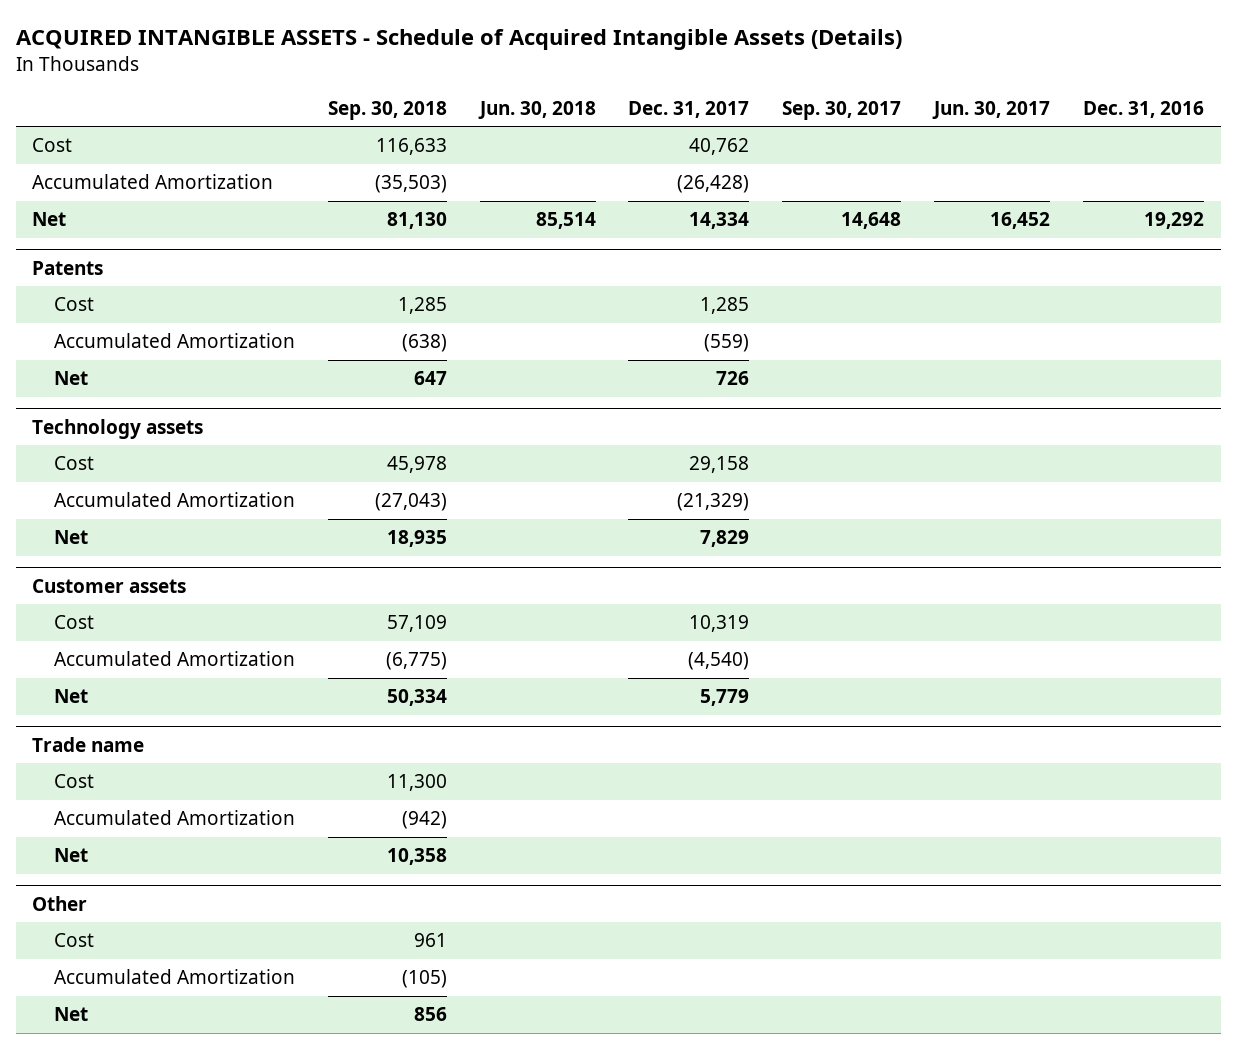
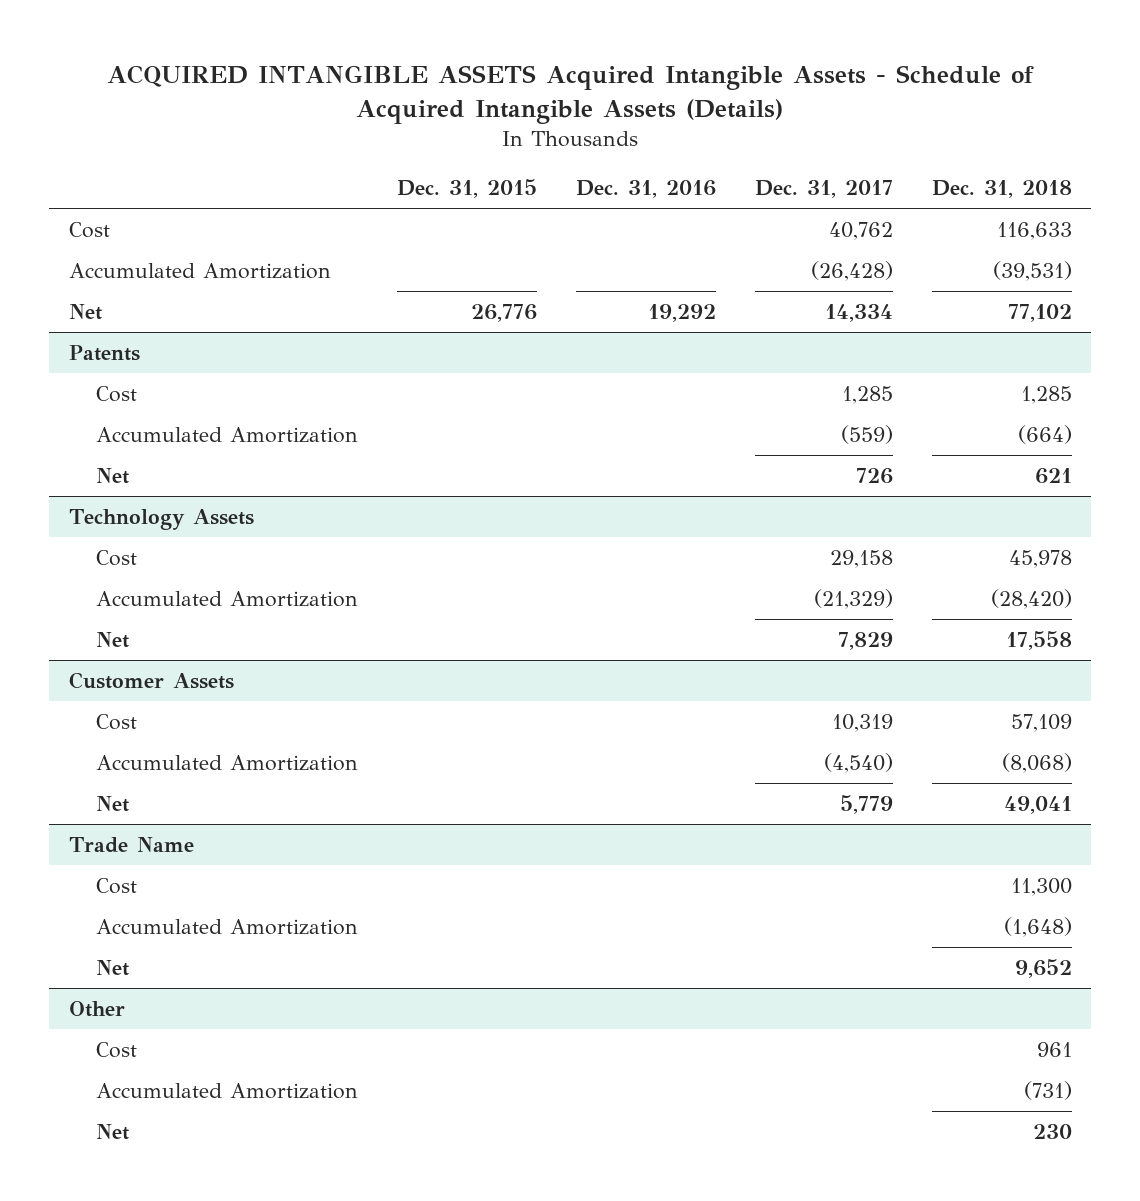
[15,29,902,51] ACQUIRED INTANGIBLE ASSETS - Schedule of Acquired Intangible Assets (Details) -> [107,64,1035,124] ACQUIRED INTANGIBLE ASSETS Acquired Intangible Assets - Schedule of Acquired Intangible Assets (Details)
[327,100,447,120] Sep. 30, 2018 -> none
[477,100,596,119] Jun. 30, 2018 -> none
[782,100,902,120] Sep. 30, 2017 -> none
[932,100,1051,119] Jun. 30, 2017 -> none
none -> [397,179,538,199] Dec. 31, 2015
none -> [931,180,1072,199] Dec. 31, 2018
[32,418,204,439] Technology assets -> [68,508,254,530] Technology Assets
[32,578,187,593] Customer assets -> [68,671,234,689] Customer Assets
[32,736,145,752] Trade name -> [68,836,194,853] Trade Name

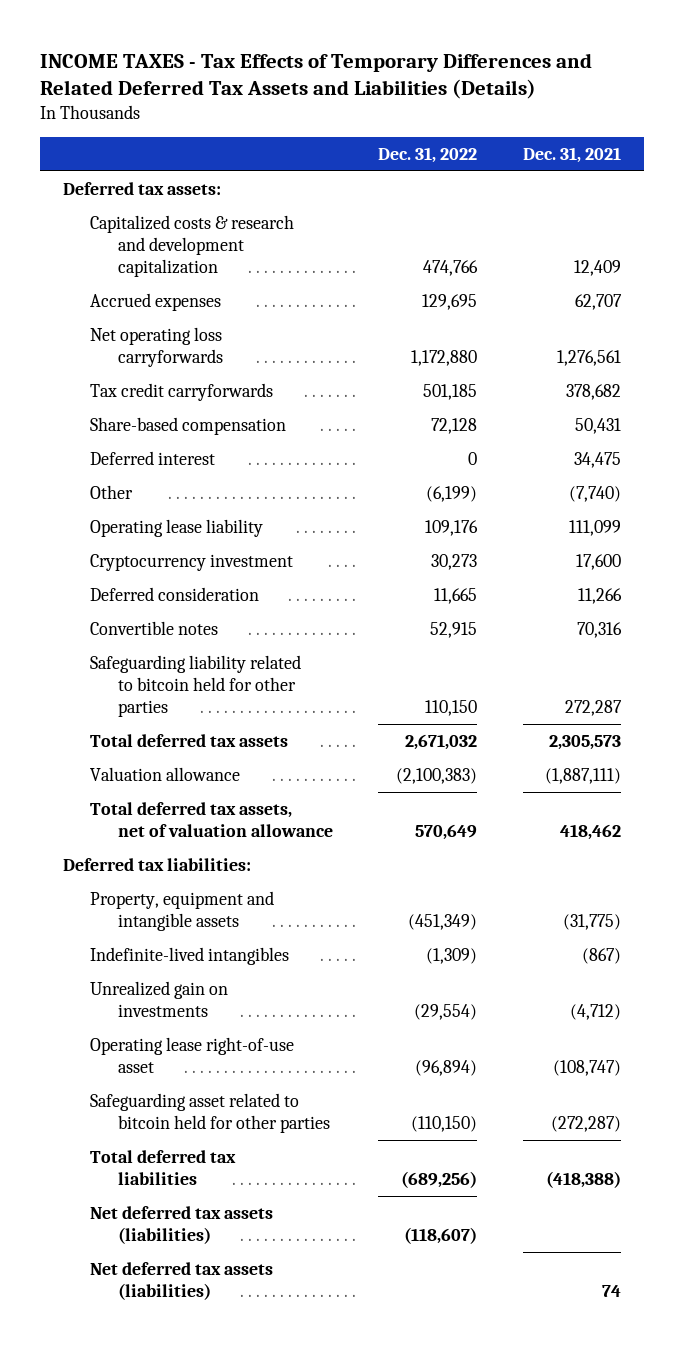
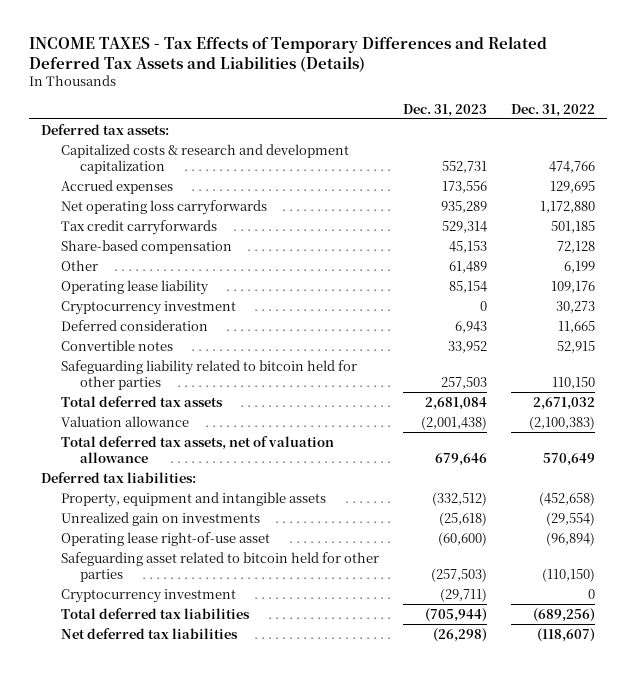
[522,146,621,163] Dec. 31, 2021 -> none
none -> [402,103,487,117] Dec. 31, 2023
[90,451,216,466] Deferred interest -> none
[426,486,478,503] (6,199) -> [563,260,595,273] 6,199
[90,947,290,966] Indefinite-lived intangibles -> none
[408,914,478,931] (451,349) -> [538,491,595,506] (452,658)
none -> [60,588,236,603] Cryptocurrency investment
[90,1262,274,1301] Net deferred tax assets (liabilities) -> none
[90,1206,274,1245] Net deferred tax assets (liabilities) -> [60,627,238,639] Net deferred tax liabilities

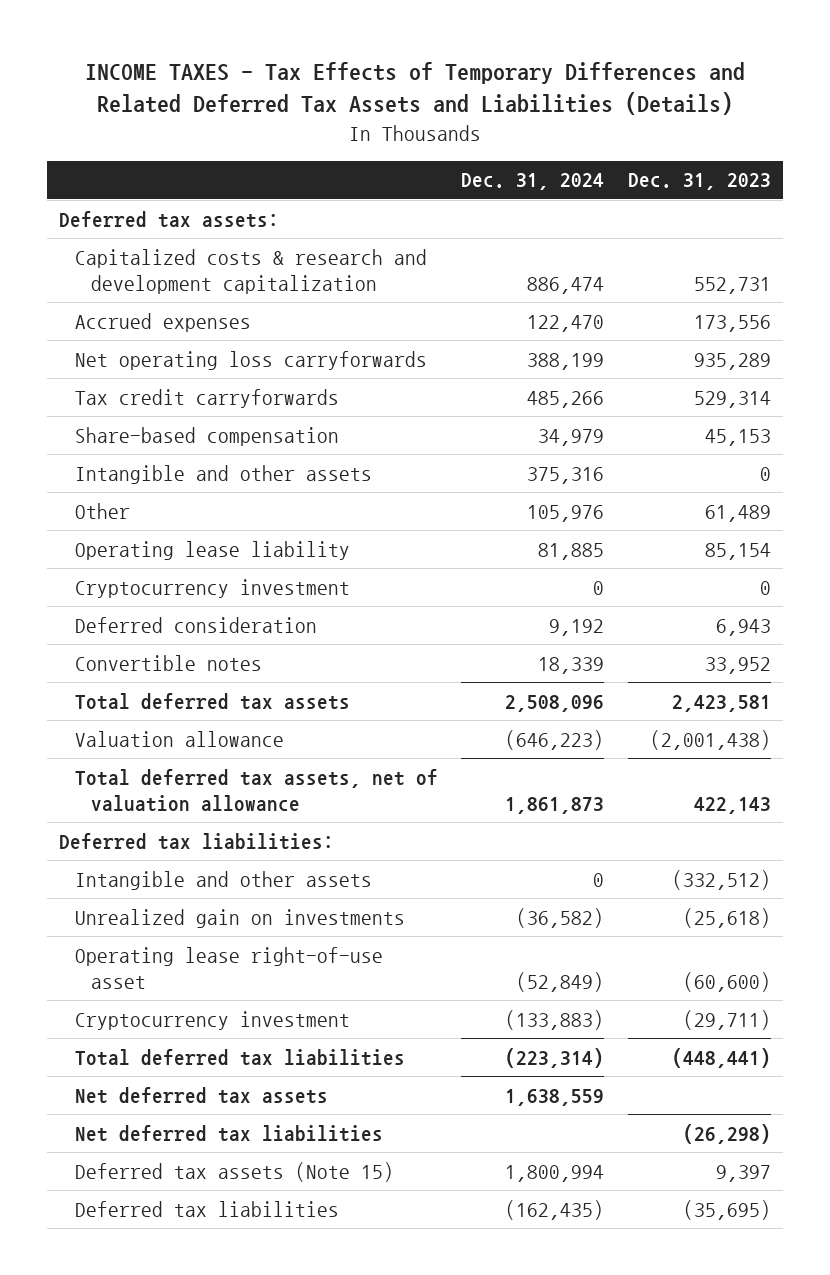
[510,103,595,117] Dec. 31, 2022 -> none
none -> [461,173,605,191] Dec. 31, 2024
none -> [74,464,372,484] Intangible and other assets
[60,359,357,390] Safeguarding liability related to bitcoin held for other parties -> none
[424,396,487,410] 2,681,084 -> [672,694,772,712] 2,423,581
[434,452,487,466] 679,646 -> [694,796,772,814] 422,143
[60,491,326,507] Property, equipment and intangible assets -> [74,870,372,890] Intangible and other assets
[60,551,379,582] Safeguarding asset related to bitcoin held for other parties -> none
[424,607,487,622] (705,944) -> [672,1047,772,1068] (448,441)
none -> [74,1086,328,1104] Net deferred tax assets
none -> [74,1161,394,1182] Deferred tax assets (Note 15)
none -> [74,1200,339,1217] Deferred tax liabilities

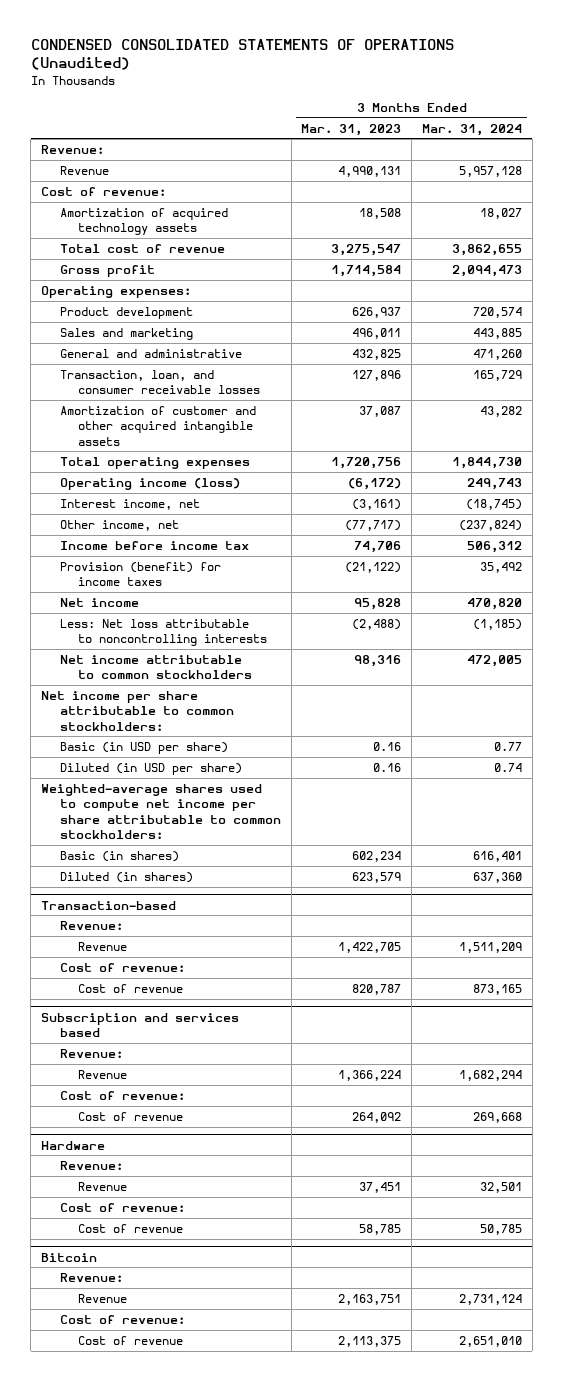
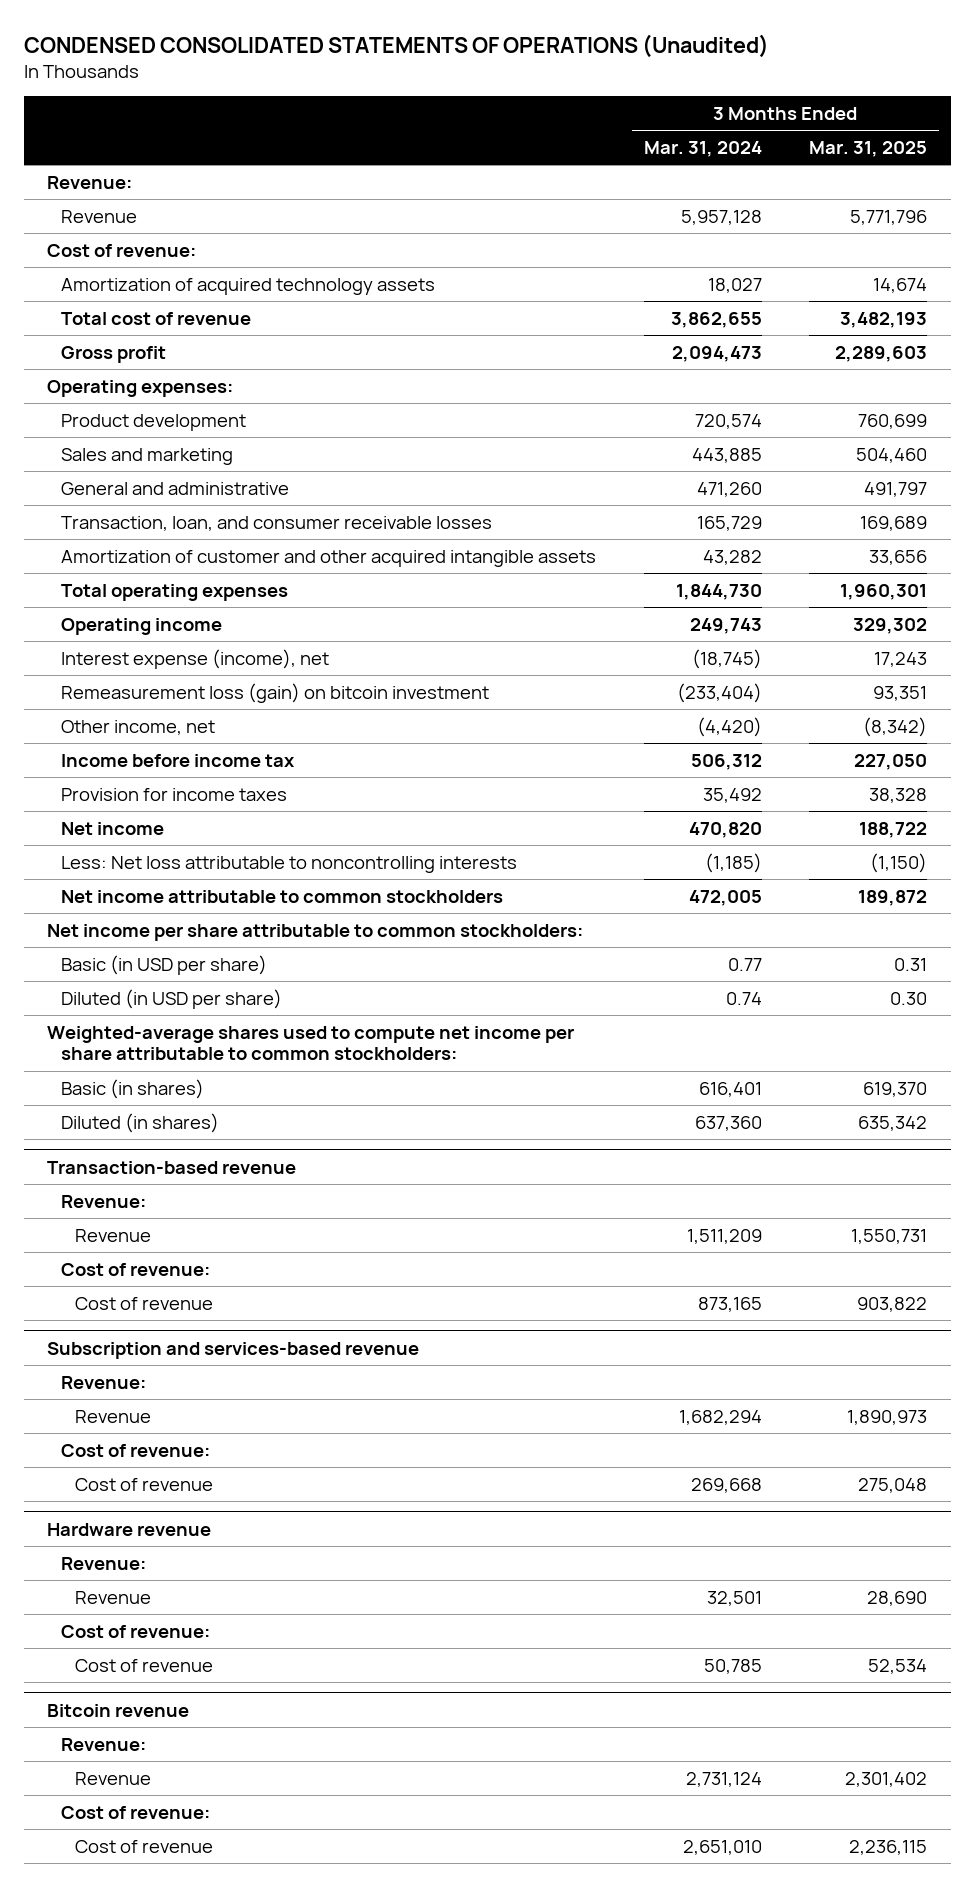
[301,123,402,136] Mar. 31, 2023 -> none
none -> [809,141,928,158] Mar. 31, 2025
[59,477,240,490] Operating income (loss) -> [61,617,223,635] Operating income
[59,498,200,510] Interest income, net -> [61,648,330,669] Interest expense (income), net
none -> [61,682,490,703] Remeasurement loss (gain) on bitcoin investment
[458,519,522,531] (237,824) -> [696,716,762,737] (4,420)
[59,561,221,587] Provision (benefit) for income taxes -> [61,787,288,801] Provision for income taxes
[41,900,177,910] Transaction-based -> [47,1160,297,1174] Transaction-based revenue
[41,1012,240,1037] Subscription and services based -> [47,1341,420,1359] Subscription and services-based revenue
[41,1140,106,1150] Hardware -> [47,1522,212,1536] Hardware revenue
[41,1252,98,1262] Bitcoin -> [47,1703,190,1717] Bitcoin revenue

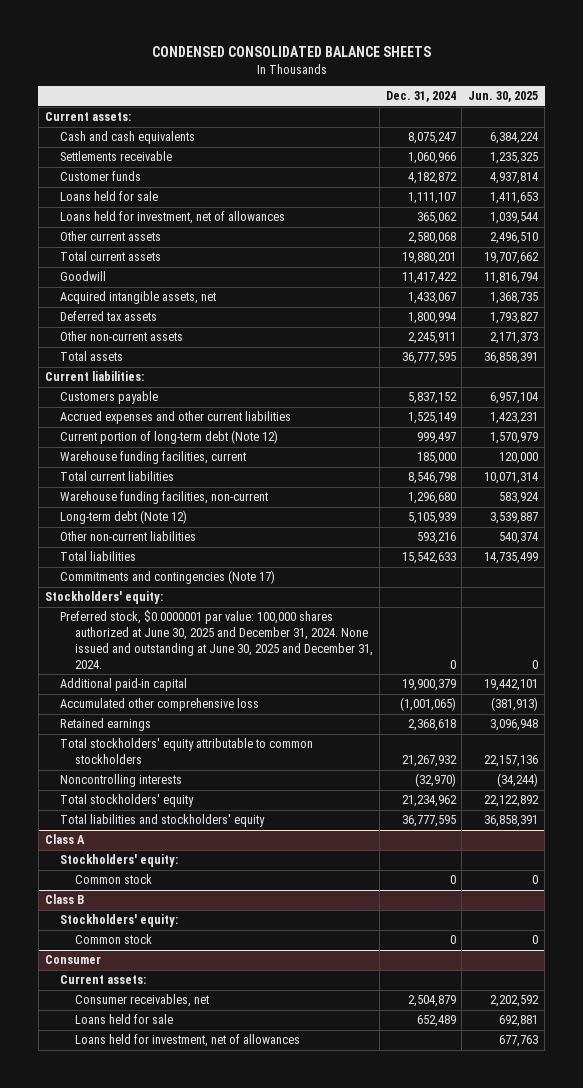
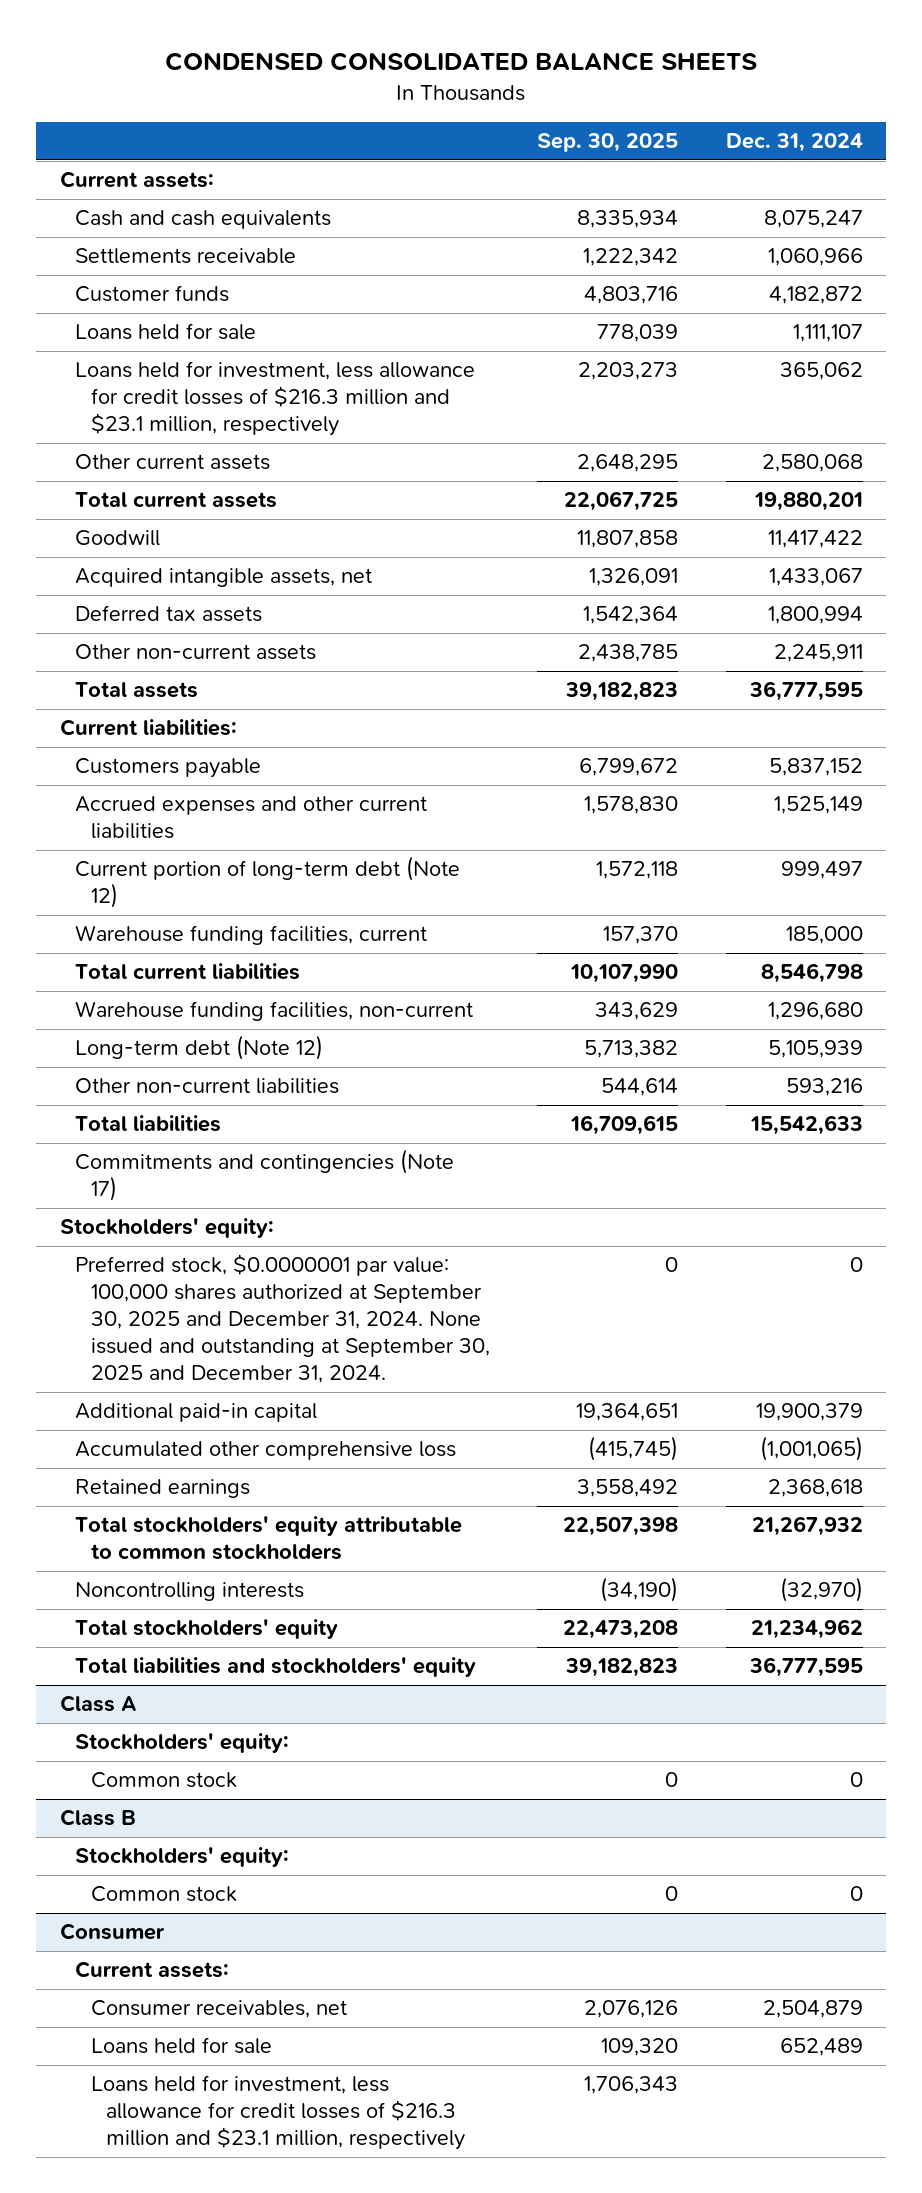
[468,91,539,103] Jun. 30, 2025 -> none
none -> [537,133,679,153] Sep. 30, 2025
[59,211,285,225] Loans held for investment, net of allowances -> [75,361,476,437] Loans held for investment, less allowance for credit losses of $216.3 million and $23.1 million, respectively
[59,610,373,669] Preferred stock, $0.0000001 par value: 100,000 shares authorized at June 30, 2025 and December 31, 2024. None issued and outstanding at June 30, 2025 and December 31, 2024. -> [75,1254,490,1384] Preferred stock, $0.0000001 par value: 100,000 shares authorized at September 30, 2025 and December 31, 2024. None issued and outstanding at September 30, 2025 and December 31, 2024.
[74,1034,300,1048] Loans held for investment, net of allowances -> none
none -> [90,2075,466,2151] Loans held for investment, less allowance for credit losses of $216.3 million and $23.1 million, respectively

